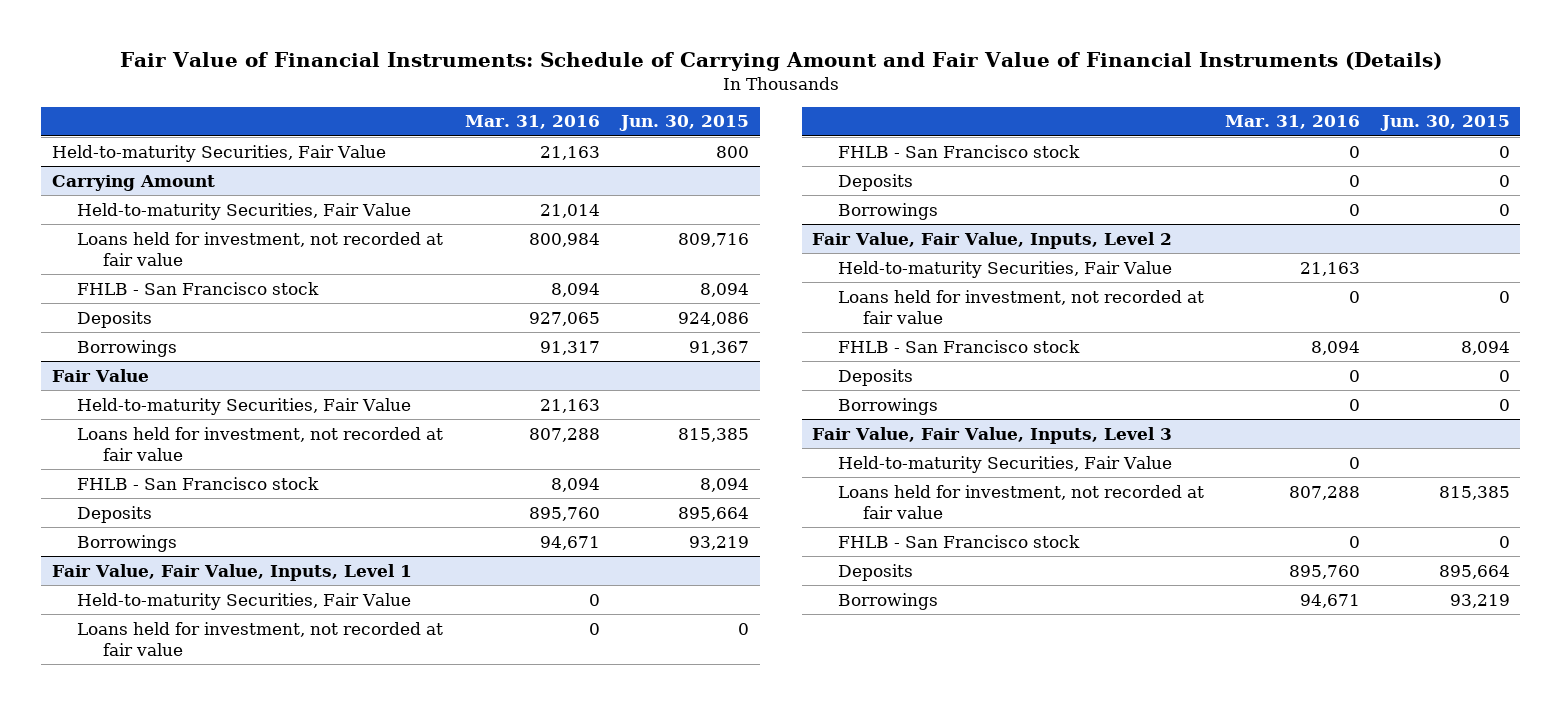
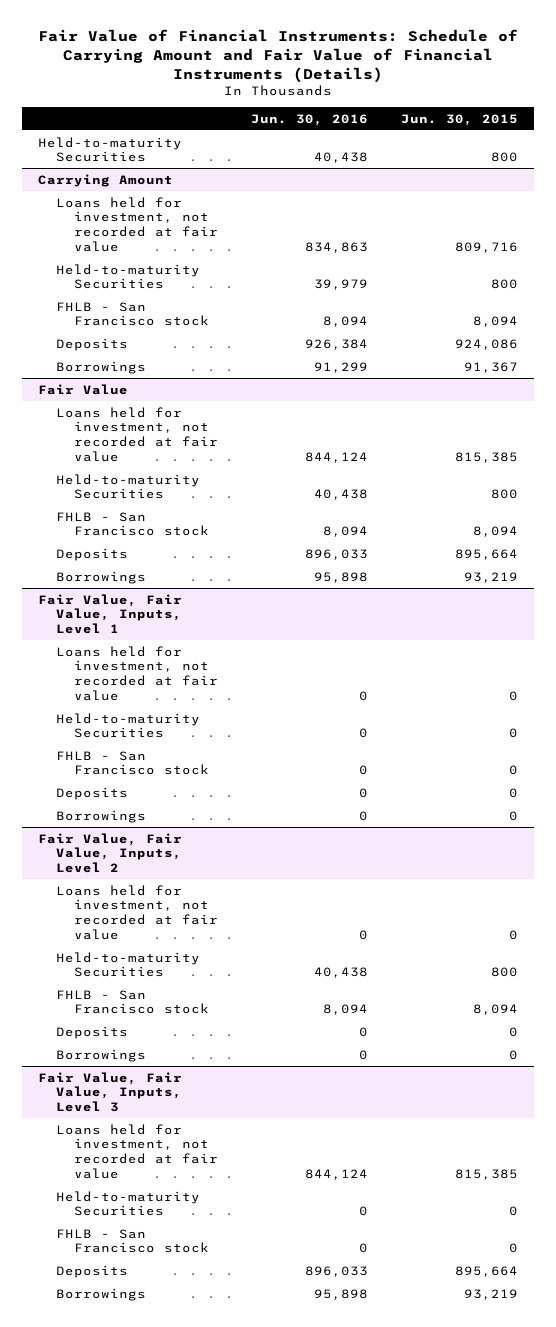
[464,115,600,130] Mar. 31, 2016 -> none
none -> [250,113,368,126] Jun. 30, 2016
[51,144,386,162] Held-to-maturity Securities, Fair Value -> [38,136,183,163] Held-to-maturity Securities
[77,202,412,220] Held-to-maturity Securities, Fair Value -> none
none -> [56,263,201,290] Held-to-maturity Securities
[77,397,412,415] Held-to-maturity Securities, Fair Value -> none
none -> [56,473,201,500] Held-to-maturity Securities
[77,592,412,610] Held-to-maturity Securities, Fair Value -> none
none -> [56,712,201,739] Held-to-maturity Securities
[837,260,1172,278] Held-to-maturity Securities, Fair Value -> none
none -> [56,951,201,978] Held-to-maturity Securities
[837,455,1172,473] Held-to-maturity Securities, Fair Value -> none
none -> [56,1190,201,1217] Held-to-maturity Securities

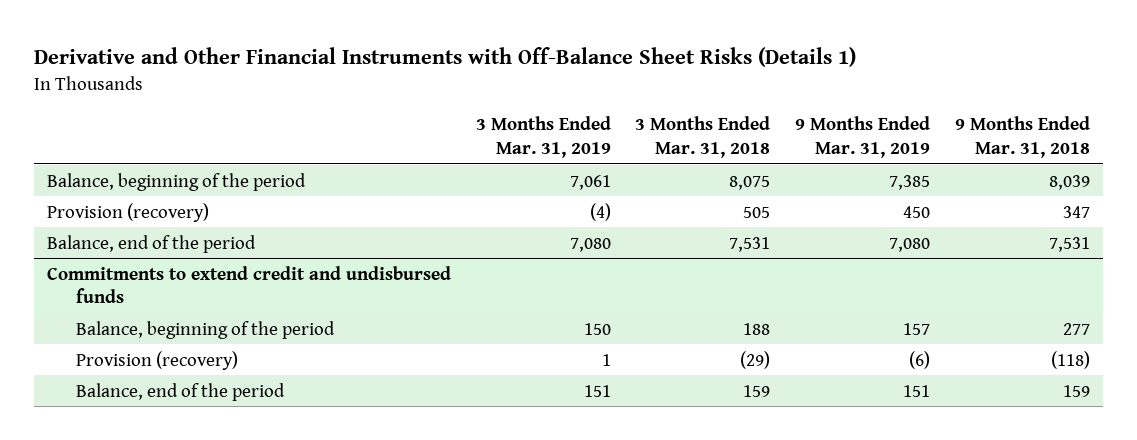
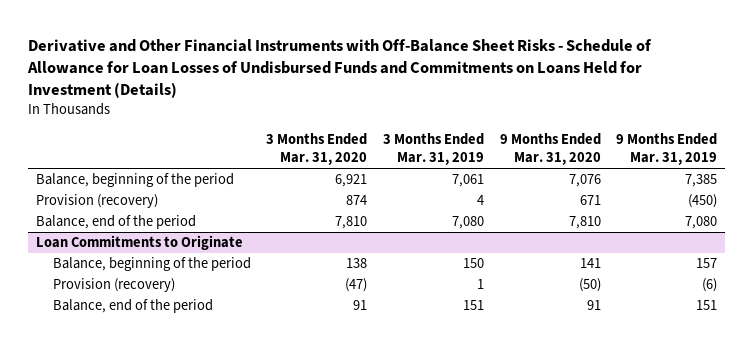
[34,46,857,67] Derivative and Other Financial Instruments with Off-Balance Sheet Risks (Details 1) -> [27,38,653,99] Derivative and Other Financial Instruments with Off-Balance Sheet Risks - Schedule of Allowance for Loan Losses of Undisbursed Funds and Commitments on Loans Held for Investment (Details)
[635,116,771,159] 3 Months Ended Mar. 31, 2018 -> none
[955,116,1091,159] 9 Months Ended Mar. 31, 2018 -> none
none -> [266,133,368,166] 3 Months Ended Mar. 31, 2020
none -> [499,133,601,166] 9 Months Ended Mar. 31, 2020
[589,202,611,221] (4) -> [477,195,485,206] 4
[903,205,931,218] 450 -> [688,194,718,209] (450)
[46,265,451,304] Commitments to extend credit and undisbursed funds -> [36,235,244,251] Loan Commitments to Originate

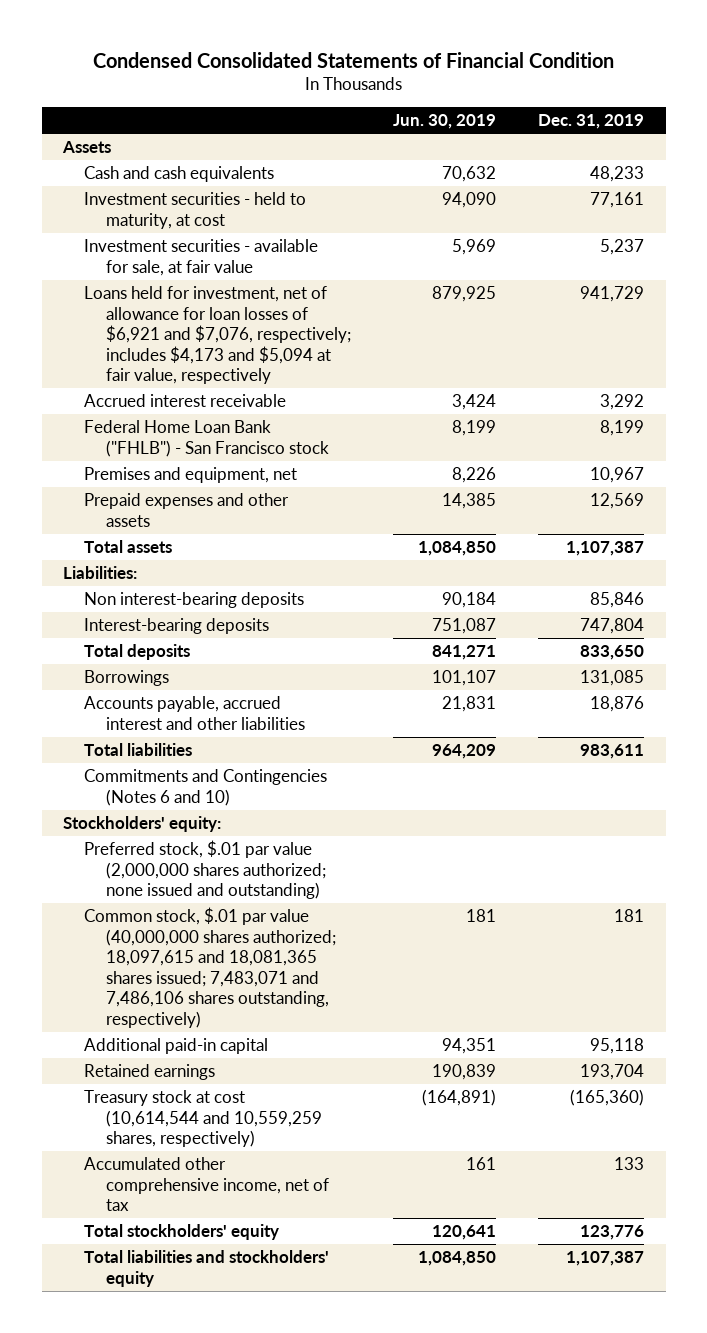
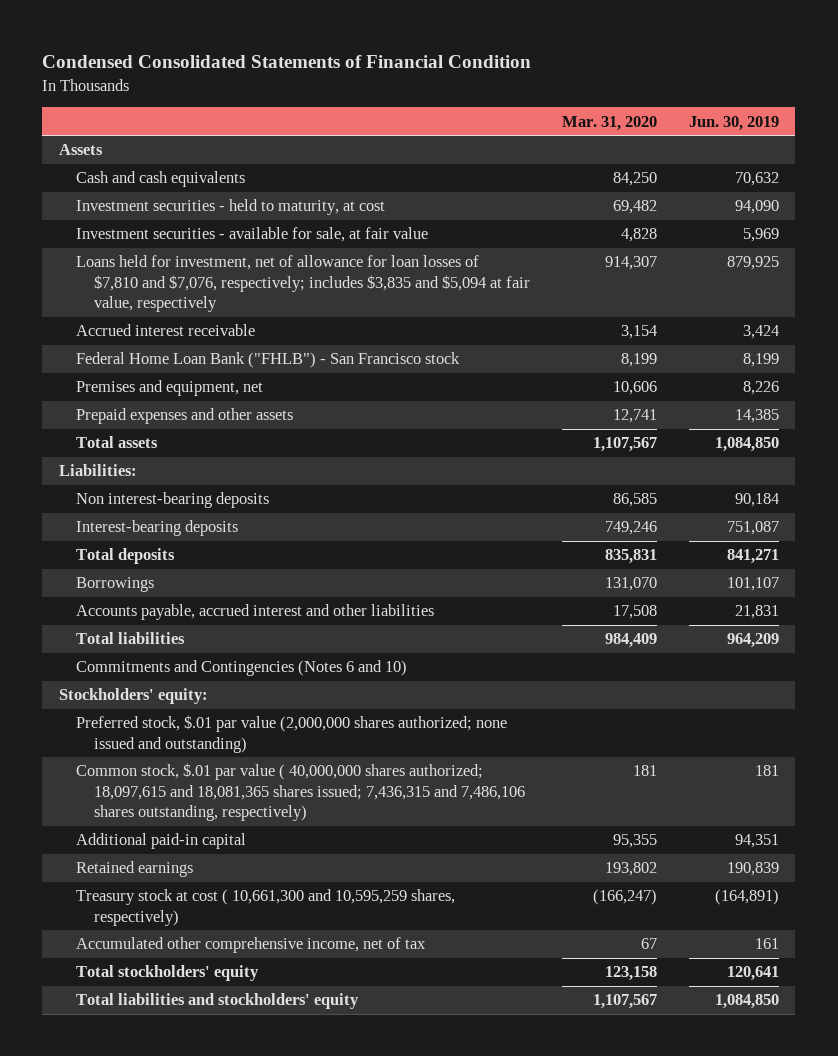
[538,114,645,130] Dec. 31, 2019 -> none
none -> [561,115,657,131] Mar. 31, 2020
[84,286,351,385] Loans held for investment, net of allowance for loan losses of $6,921 and $7,076, respectively; includes $4,173 and $5,094 at fair value, respectively -> [76,255,530,313] Loans held for investment, net of allowance for loan losses of $7,810 and $7,076, respectively; includes $3,835 and $5,094 at fair value, respectively
[84,907,336,1028] Common stock, $.01 par value (40,000,000 shares authorized; 18,097,615 and 18,081,365 shares issued; 7,483,071 and 7,486,106 shares outstanding, respectively) -> [76,763,525,822] Common stock, $.01 par value ( 40,000,000 shares authorized; 18,097,615 and 18,081,365 shares issued; 7,436,315 and 7,486,106 shares outstanding, respectively)
[84,1090,322,1148] Treasury stock at cost (10,614,544 and 10,559,259 shares, respectively) -> [76,889,456,926] Treasury stock at cost ( 10,661,300 and 10,595,259 shares, respectively)

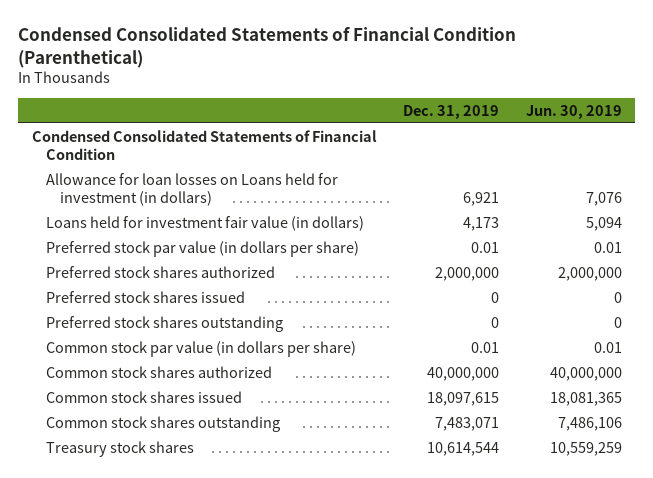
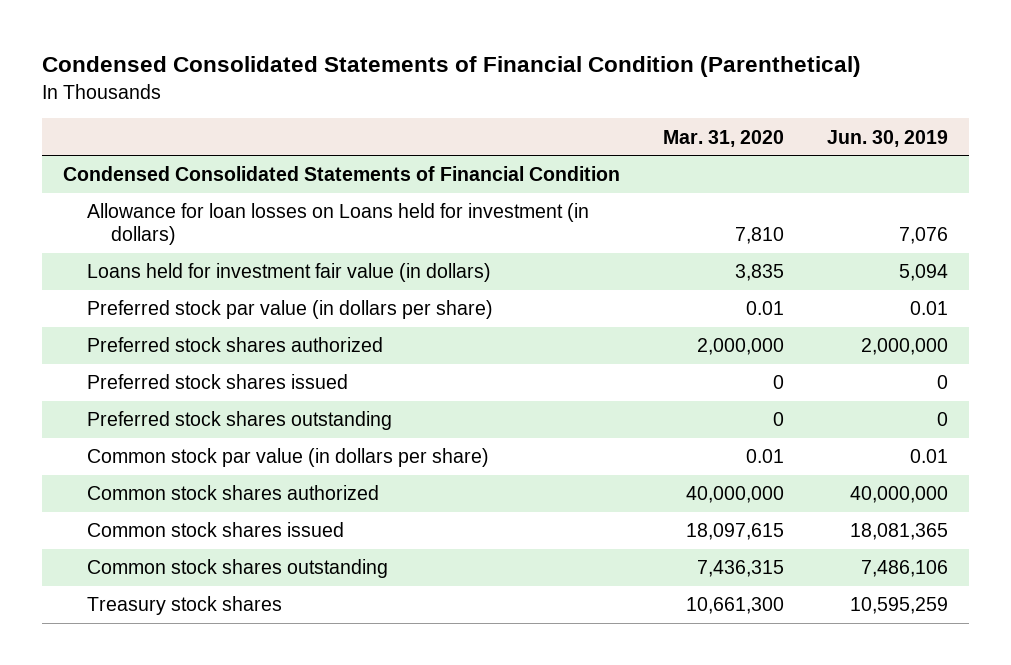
[403,104,500,119] Dec. 31, 2019 -> none
none -> [663,129,785,147] Mar. 31, 2020
[549,441,622,456] 10,559,259 -> [850,597,949,615] 10,595,259

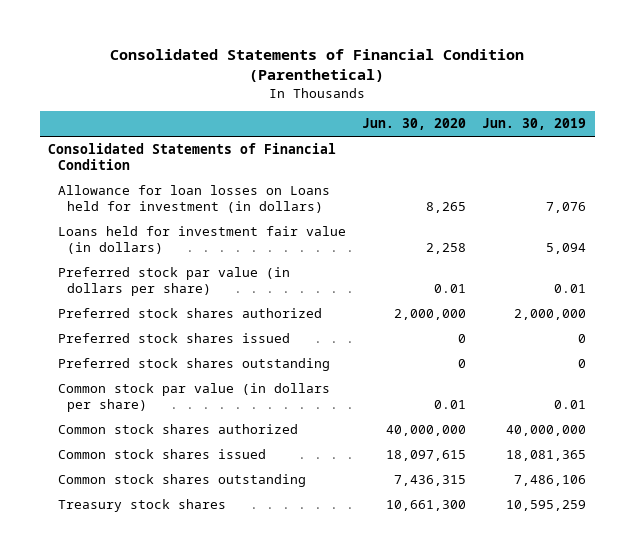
[41,56,861,78] Condensed Consolidated Statements of Financial Condition (Parenthetical) -> [110,49,525,83] Consolidated Statements of Financial Condition (Parenthetical)
[663,129,785,147] Mar. 31, 2020 -> none
none -> [362,118,467,131] Jun. 30, 2020
[63,166,621,182] Condensed Consolidated Statements of Financial Condition -> [48,143,337,171] Consolidated Statements of Financial Condition

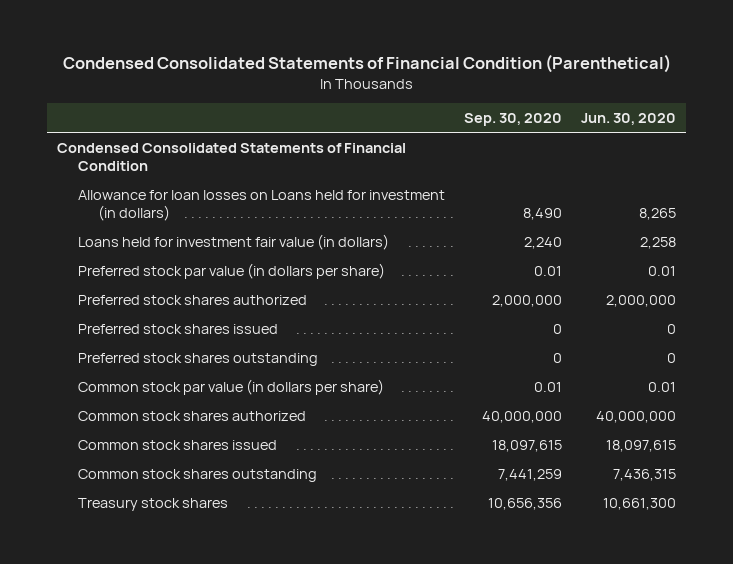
[110,49,525,83] Consolidated Statements of Financial Condition (Parenthetical) -> [62,54,671,74] Condensed Consolidated Statements of Financial Condition (Parenthetical)
[482,118,587,131] Jun. 30, 2019 -> none
none -> [463,113,562,127] Sep. 30, 2020
[48,143,337,171] Consolidated Statements of Financial Condition -> [56,142,406,172] Condensed Consolidated Statements of Financial Condition

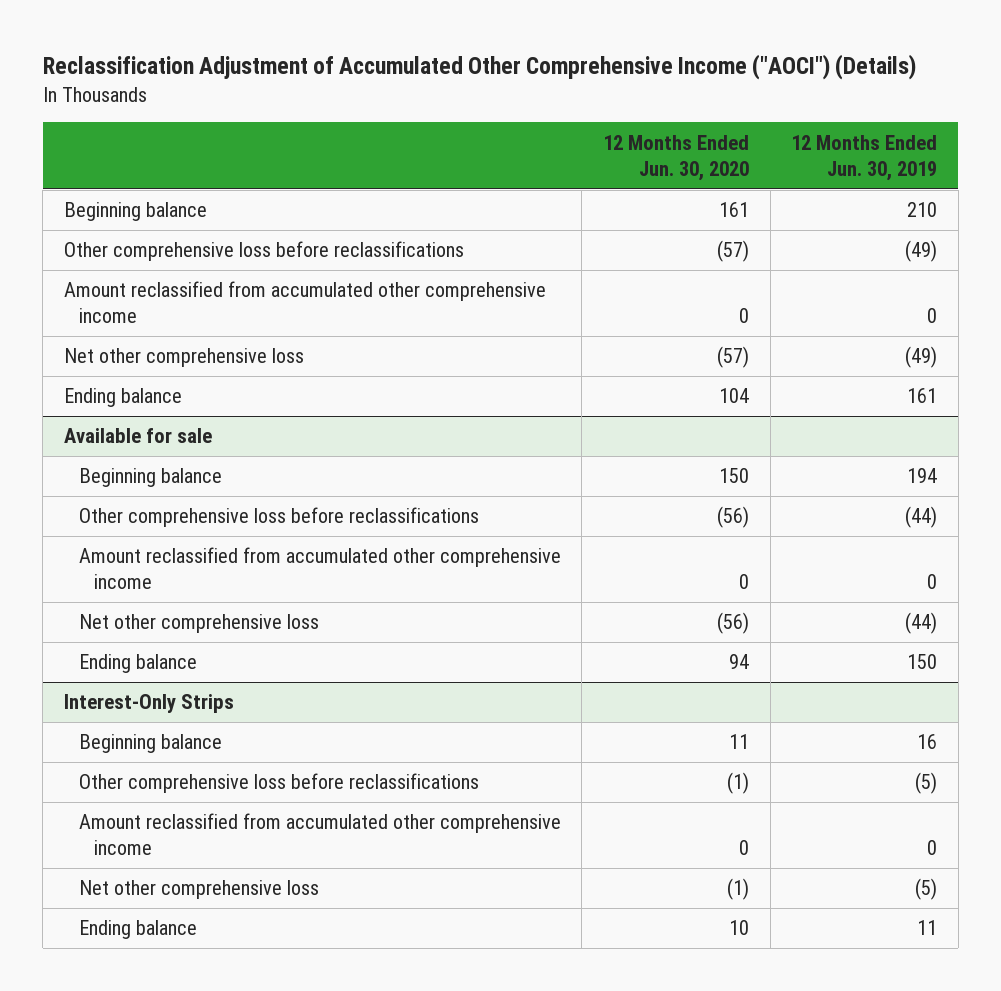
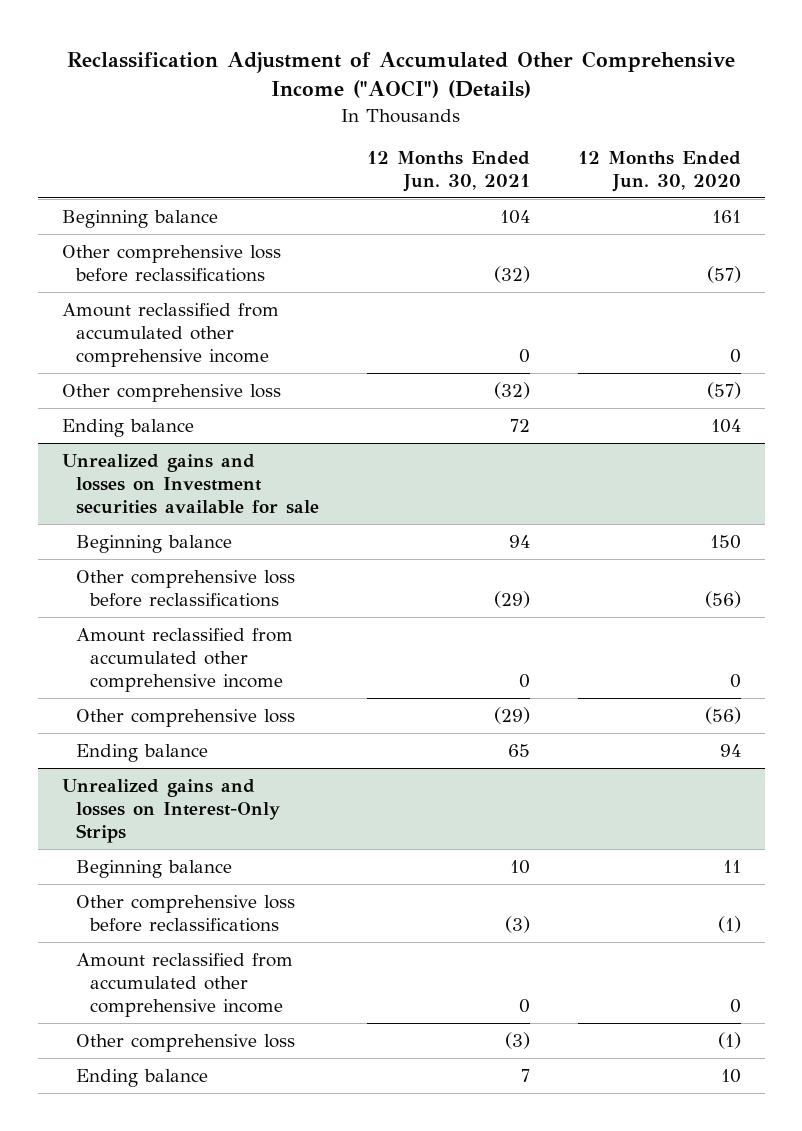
[791,134,938,181] 12 Months Ended Jun. 30, 2019 -> none
none -> [366,151,530,193] 12 Months Ended Jun. 30, 2021
[63,348,304,368] Net other comprehensive loss -> [61,383,281,402] Other comprehensive loss
[63,428,212,444] Available for sale -> [61,453,319,514] Unrealized gains and losses on Investment securities available for sale
[78,614,319,634] Net other comprehensive loss -> [75,708,295,727] Other comprehensive loss
[63,694,234,714] Interest-Only Strips -> [61,778,280,843] Unrealized gains and losses on Interest-Only Strips
[78,880,319,900] Net other comprehensive loss -> [75,1033,295,1052] Other comprehensive loss

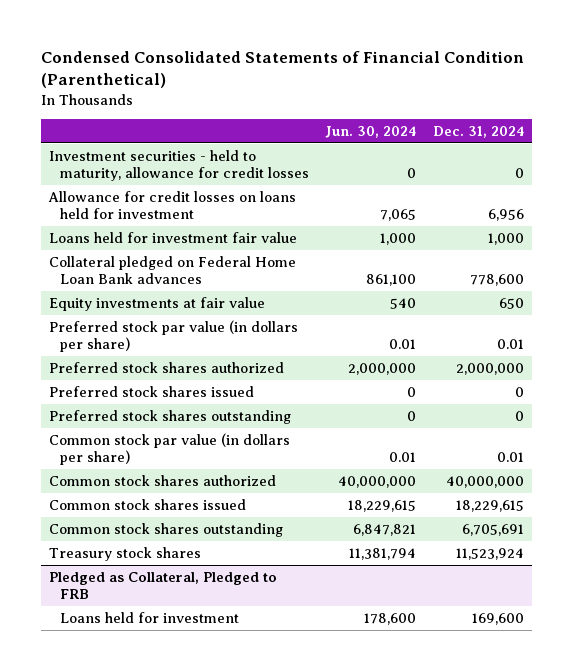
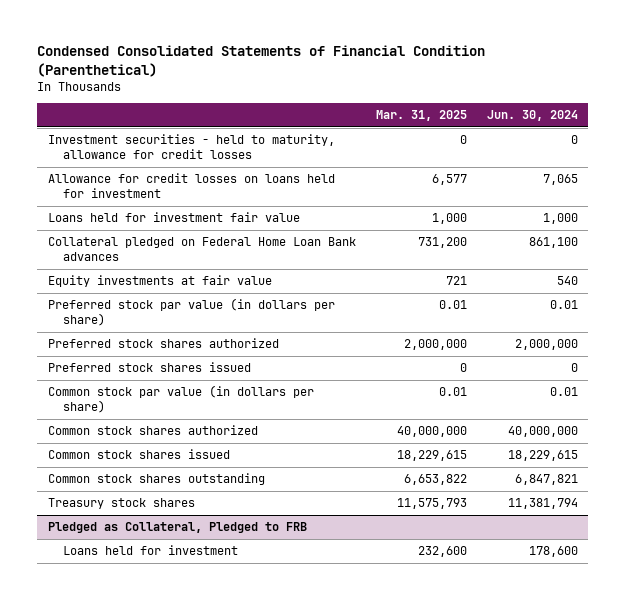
[432,125,524,138] Dec. 31, 2024 -> none
none -> [375,109,467,121] Mar. 31, 2025
[48,409,291,424] Preferred stock shares outstanding -> none

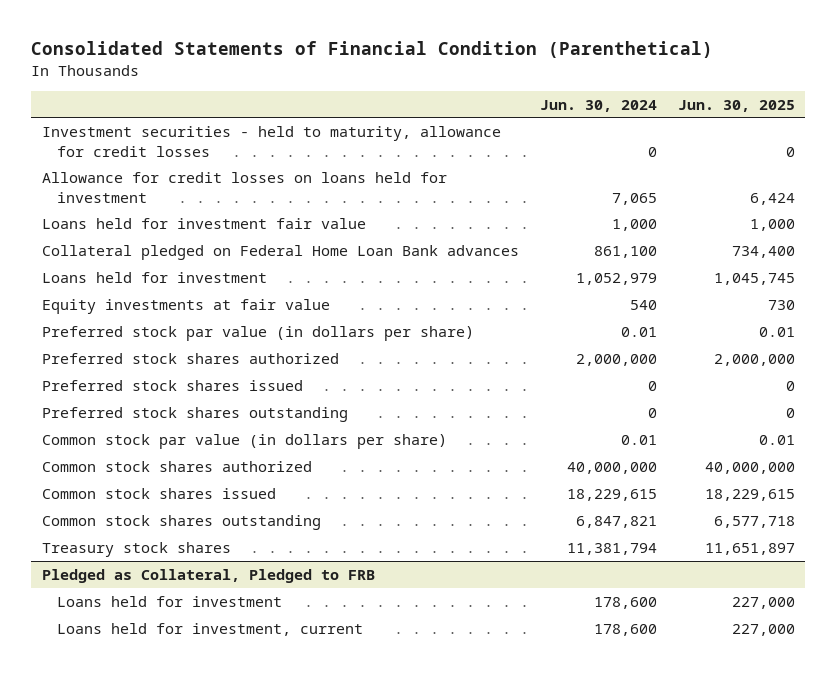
[37,44,486,77] Condensed Consolidated Statements of Financial Condition (Parenthetical) -> [31,40,714,58] Consolidated Statements of Financial Condition (Parenthetical)
[375,109,467,121] Mar. 31, 2025 -> none
none -> [677,99,795,112] Jun. 30, 2025
none -> [41,271,267,283] Loans held for investment
none -> [41,406,348,422] Preferred stock shares outstanding
none -> [57,622,364,636] Loans held for investment, current

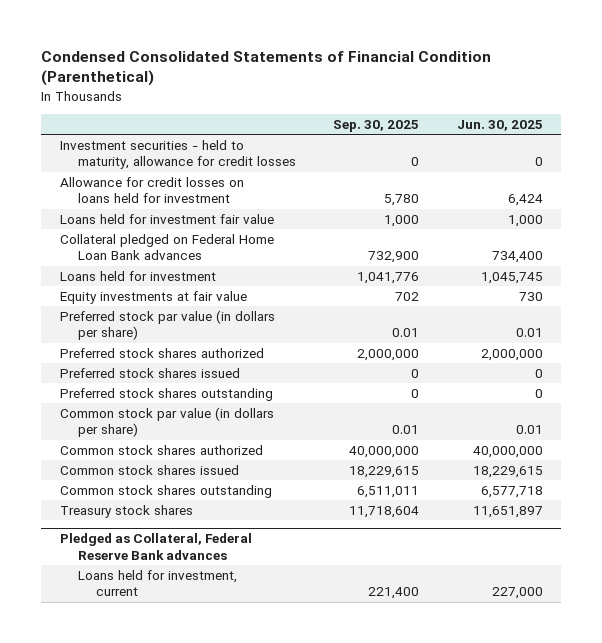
[31,40,714,58] Consolidated Statements of Financial Condition (Parenthetical) -> [40,50,491,87] Condensed Consolidated Statements of Financial Condition (Parenthetical)
[539,99,657,112] Jun. 30, 2024 -> none
none -> [333,119,420,132] Sep. 30, 2025
[41,568,375,583] Pledged as Collateral, Pledged to FRB -> none
[57,595,283,607] Loans held for investment -> none
none -> [59,533,252,560] Pledged as Collateral, Federal Reserve Bank advances

